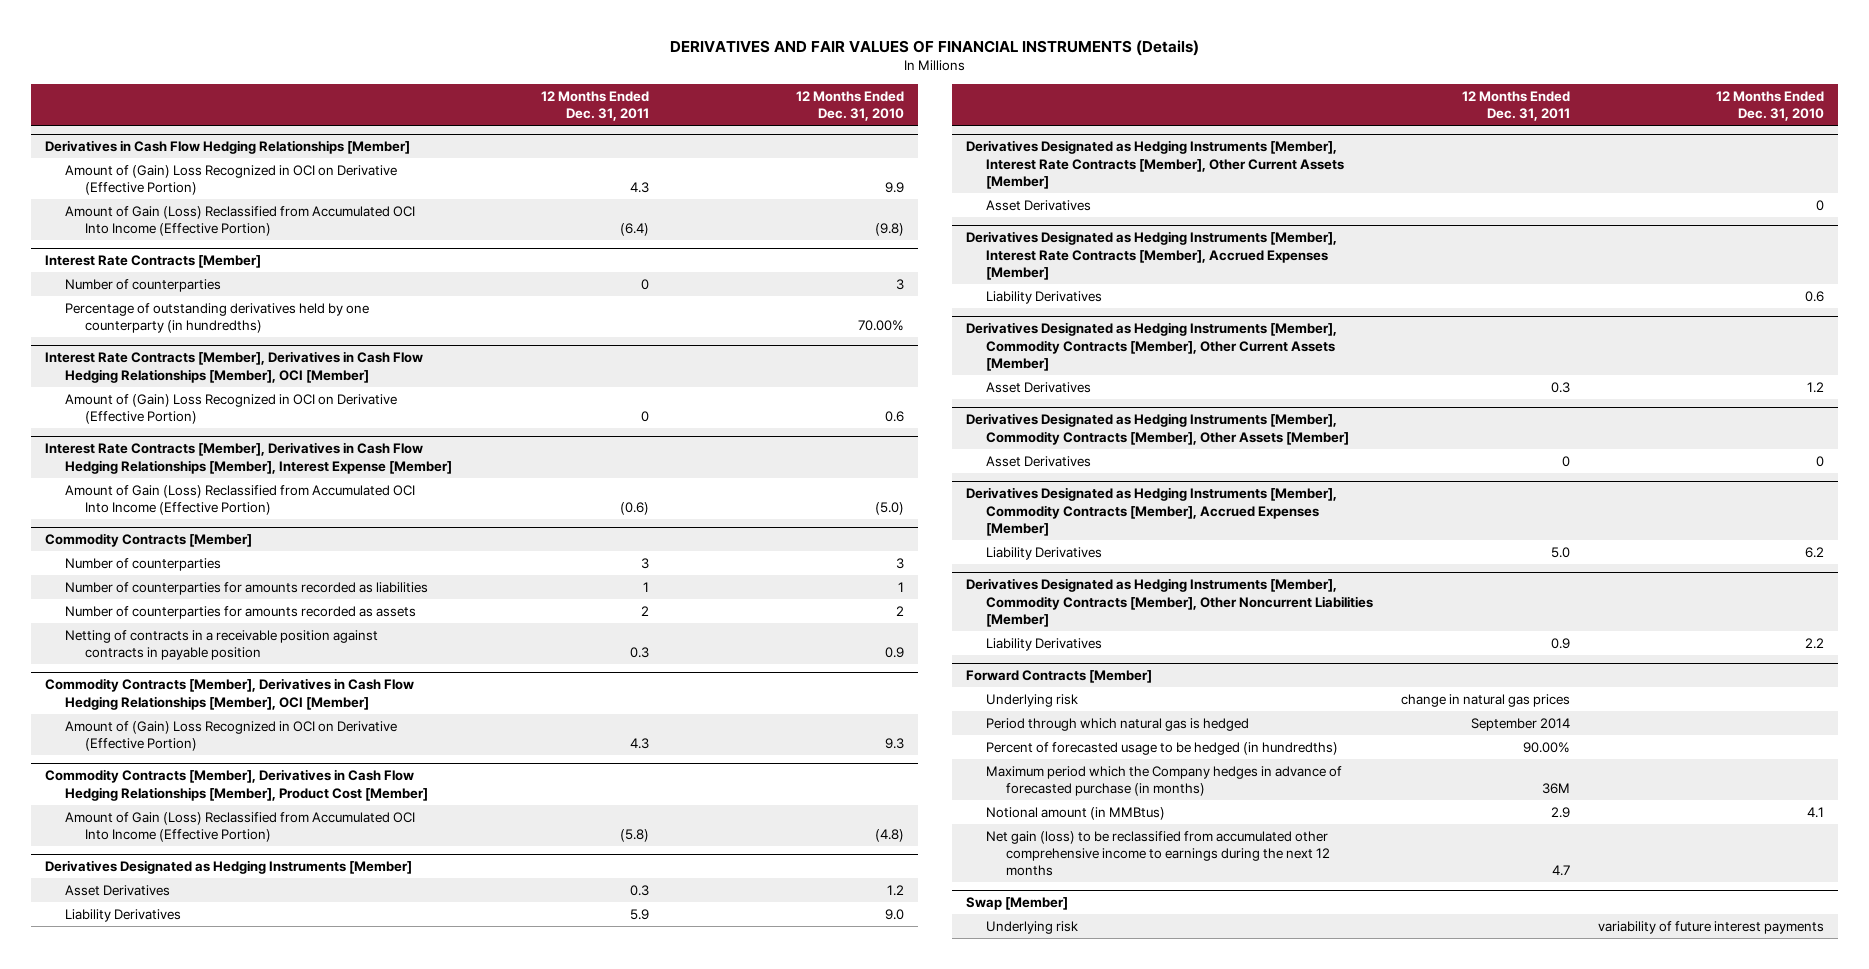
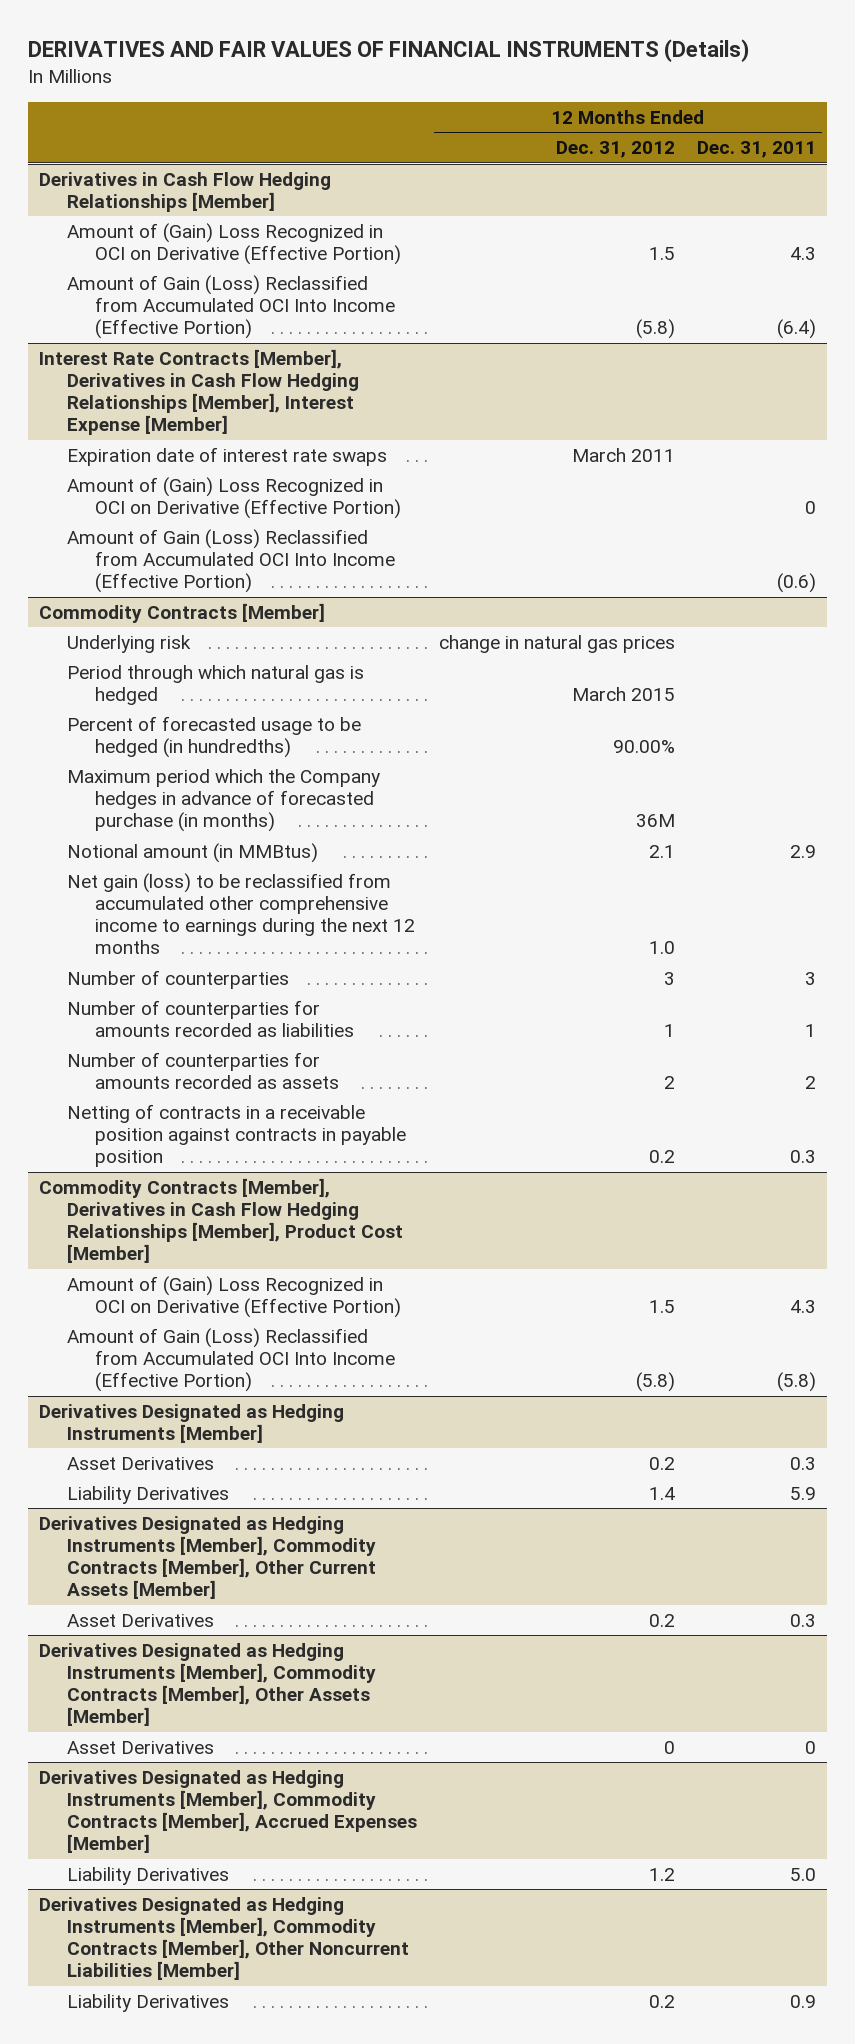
[795,90,904,122] 12 Months Ended Dec. 31, 2010 -> none
none -> [556,141,676,159] Dec. 31, 2012
[45,255,262,269] Interest Rate Contracts [Member] -> none
[65,278,222,292] Number of counterparties -> none
[65,302,370,333] Percentage of outstanding derivatives held by one counterparty (in hundredths) -> none
[45,351,424,383] Interest Rate Contracts [Member], Derivatives in Cash Flow Hedging Relationships [Member], OCI [Member] -> none
[65,393,398,424] Amount of (Gain) Loss Recognized in OCI on Derivative (Effective Portion) -> none
none -> [67,446,388,466] Expiration date of interest rate swaps
none -> [67,476,402,519] Amount of (Gain) Loss Recognized in OCI on Derivative (Effective Portion)
none -> [67,634,192,653] Underlying risk
none -> [67,664,365,705] Period through which natural gas is hedged
none -> [67,715,362,758] Percent of forecasted usage to be hedged (in hundredths)
none -> [67,768,381,833] Maximum period which the Company hedges in advance of forecasted purchase (in months)
none -> [67,842,319,863] Notional amount (in MMBtus)
none -> [67,872,416,955] Net gain (loss) to be reclassified from accumulated other comprehensive income to earnings during the next 12 months
[45,678,415,710] Commodity Contracts [Member], Derivatives in Cash Flow Hedging Relationships [Member], OCI [Member] -> none
[65,720,398,751] Amount of (Gain) Loss Recognized in OCI on Derivative (Effective Portion) -> none
none -> [67,1275,402,1318] Amount of (Gain) Loss Recognized in OCI on Derivative (Effective Portion)
[965,140,1345,189] Derivatives Designated as Hedging Instruments [Member], Interest Rate Contracts [Member], Other Current Assets [Member] -> none
[986,199,1092,211] Asset Derivatives -> none
[965,231,1337,280] Derivatives Designated as Hedging Instruments [Member], Interest Rate Contracts [Member], Accrued Expenses [Member] -> none
[986,290,1103,304] Liability Derivatives -> none
[965,670,1152,684] Forward Contracts [Member] -> none
[986,693,1079,707] Underlying risk -> none
[986,717,1250,731] Period through which natural gas is hedged -> none
[986,741,1339,755] Percent of forecasted usage to be hedged (in hundredths) -> none
[986,765,1343,796] Maximum period which the Company hedges in advance of forecasted purchase (in months) -> none
[986,806,1166,820] Notional amount (in MMBtus) -> none
[986,830,1331,877] Net gain (loss) to be reclassified from accumulated other comprehensive income to earnings during the next 12 months -> none
[965,897,1068,911] Swap [Member] -> none
[986,920,1079,934] Underlying risk -> none

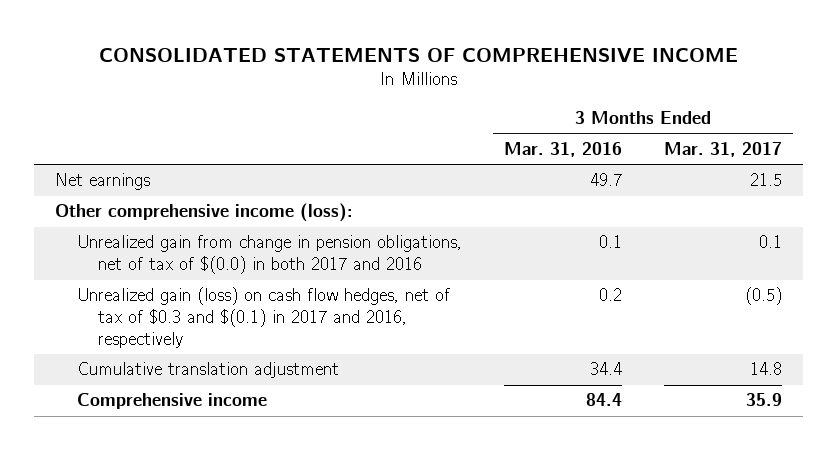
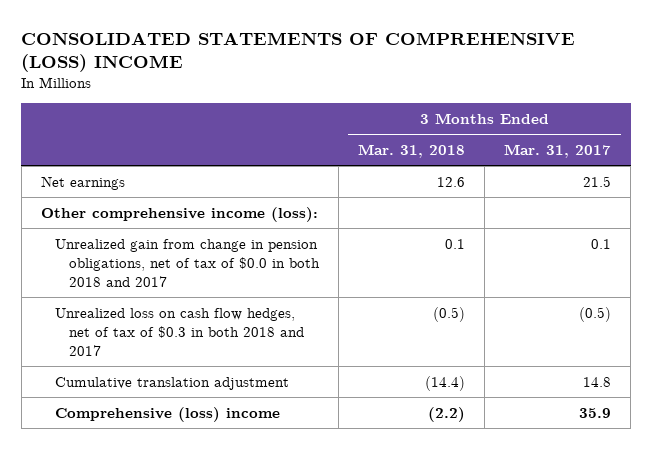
[98,47,738,62] CONSOLIDATED STATEMENTS OF COMPREHENSIVE INCOME -> [21,31,576,73] CONSOLIDATED STATEMENTS OF COMPREHENSIVE (LOSS) INCOME
[504,141,623,157] Mar. 31, 2016 -> none
none -> [358,144,466,159] Mar. 31, 2018
[76,235,462,275] Unrealized gain from change in pension obligations, net of tax of $(0.0) in both 2017 and 2016 -> [55,238,321,287] Unrealized gain from change in pension obligations, net of tax of $0.0 in both 2018 and 2017
[76,287,450,348] Unrealized gain (loss) on cash flow hedges, net of tax of $0.3 and $(0.1) in 2017 and 2016, respectively -> [55,307,305,356] Unrealized loss on cash flow hedges, net of tax of $0.3 in both 2018 and 2017
[76,393,267,410] Comprehensive income -> [55,406,281,422] Comprehensive (loss) income

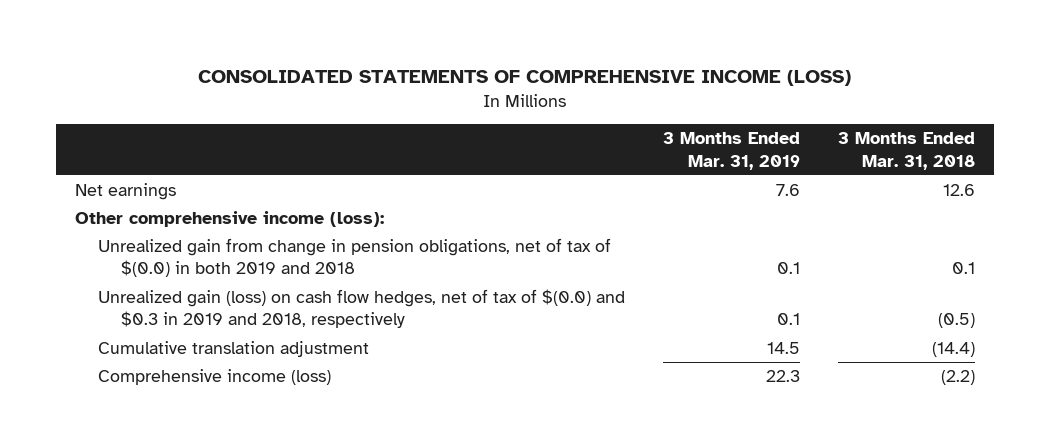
[21,31,576,73] CONSOLIDATED STATEMENTS OF COMPREHENSIVE (LOSS) INCOME -> [197,70,851,87] CONSOLIDATED STATEMENTS OF COMPREHENSIVE INCOME (LOSS)
[504,144,612,159] Mar. 31, 2017 -> none
none -> [662,132,800,170] 3 Months Ended Mar. 31, 2019
[55,238,321,287] Unrealized gain from change in pension obligations, net of tax of $0.0 in both 2018 and 2017 -> [97,237,611,278] Unrealized gain from change in pension obligations, net of tax of $(0.0) in both 2019 and 2018
[55,307,305,356] Unrealized loss on cash flow hedges, net of tax of $0.3 in both 2018 and 2017 -> [97,288,625,329] Unrealized gain (loss) on cash flow hedges, net of tax of $(0.0) and $0.3 in 2019 and 2018, respectively
[55,406,281,422] Comprehensive (loss) income -> [97,368,331,385] Comprehensive income (loss)

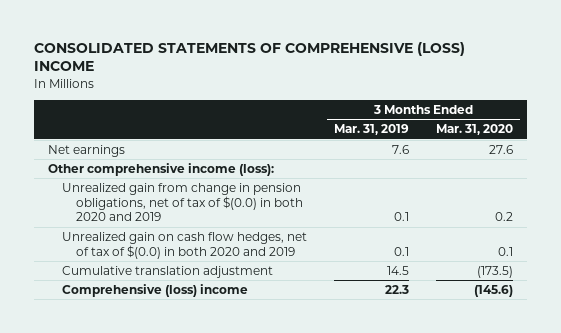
[197,70,851,87] CONSOLIDATED STATEMENTS OF COMPREHENSIVE INCOME (LOSS) -> [33,41,465,72] CONSOLIDATED STATEMENTS OF COMPREHENSIVE (LOSS) INCOME
[837,132,975,170] 3 Months Ended Mar. 31, 2018 -> none
none -> [436,124,514,136] Mar. 31, 2020
[97,237,611,278] Unrealized gain from change in pension obligations, net of tax of $(0.0) in both 2019 and 2018 -> [61,182,303,222] Unrealized gain from change in pension obligations, net of tax of $(0.0) in both 2020 and 2019
[97,288,625,329] Unrealized gain (loss) on cash flow hedges, net of tax of $(0.0) and $0.3 in 2019 and 2018, respectively -> [61,231,307,259] Unrealized gain on cash flow hedges, net of tax of $(0.0) in both 2020 and 2019
[97,368,331,385] Comprehensive income (loss) -> [61,283,248,297] Comprehensive (loss) income

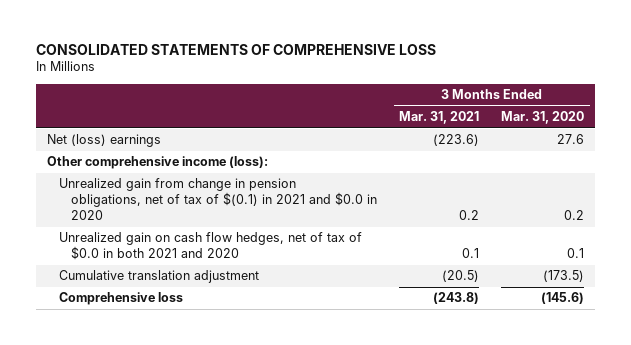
[33,41,465,72] CONSOLIDATED STATEMENTS OF COMPREHENSIVE (LOSS) INCOME -> [35,43,436,55] CONSOLIDATED STATEMENTS OF COMPREHENSIVE LOSS
[334,124,410,136] Mar. 31, 2019 -> none
none -> [399,111,480,125] Mar. 31, 2021
[47,144,125,157] Net earnings -> [46,134,161,148] Net (loss) earnings
[61,182,303,222] Unrealized gain from change in pension obligations, net of tax of $(0.0) in both 2020 and 2019 -> [58,178,378,221] Unrealized gain from change in pension obligations, net of tax of $(0.1) in 2021 and $0.0 in 2020
[61,231,307,259] Unrealized gain on cash flow hedges, net of tax of $(0.0) in both 2020 and 2019 -> [58,232,362,261] Unrealized gain on cash flow hedges, net of tax of $0.0 in both 2021 and 2020
[61,283,248,297] Comprehensive (loss) income -> [58,292,183,306] Comprehensive loss

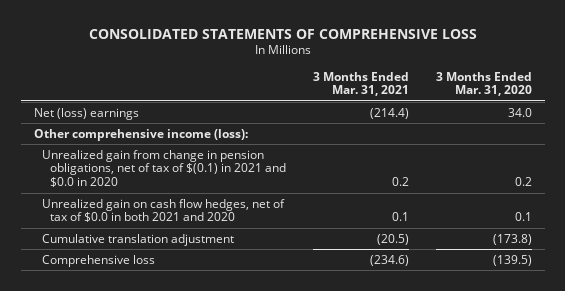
[433,134,480,147] (223.6) -> [369,107,409,119] (214.4)
[557,134,585,145] 27.6 -> [507,107,532,117] 34.0
[543,270,585,283] (173.5) -> [492,233,532,245] (173.8)
[433,292,480,305] (243.8) -> [369,254,409,266] (234.6)
[541,292,585,305] (145.6) -> [492,254,532,266] (139.5)

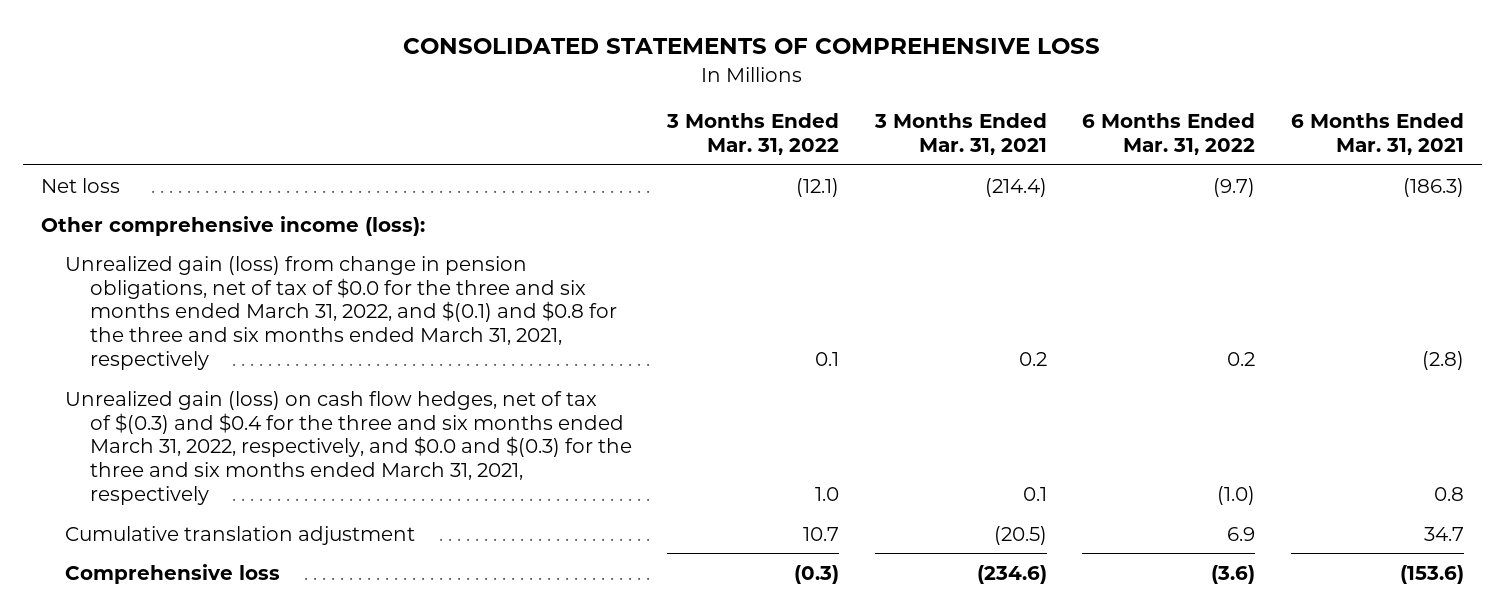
[435,71,532,97] 3 Months Ended Mar. 31, 2020 -> none
none -> [666,113,840,156] 3 Months Ended Mar. 31, 2022
none -> [1082,113,1256,156] 6 Months Ended Mar. 31, 2022
none -> [1290,113,1464,156] 6 Months Ended Mar. 31, 2021
[33,107,139,120] Net (loss) earnings -> [40,177,120,193] Net loss
[42,149,287,188] Unrealized gain from change in pension obligations, net of tax of $(0.1) in 2021 and $0.0 in 2020 -> [65,255,617,371] Unrealized gain (loss) from change in pension obligations, net of tax of $0.0 for the three and six months ended March 31, 2022, and $(0.1) and $0.8 for the three and six months ended March 31, 2021, respectively
[42,198,286,223] Unrealized gain on cash flow hedges, net of tax of $0.0 in both 2021 and 2020 -> [65,390,632,506] Unrealized gain (loss) on cash flow hedges, net of tax of $(0.3) and $0.4 for the three and six months ended March 31, 2022, respectively, and $0.0 and $(0.3) for the three and six months ended March 31, 2021, respectively

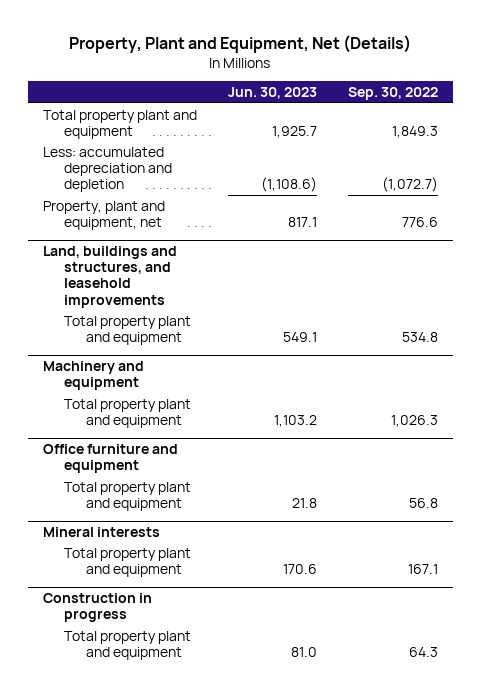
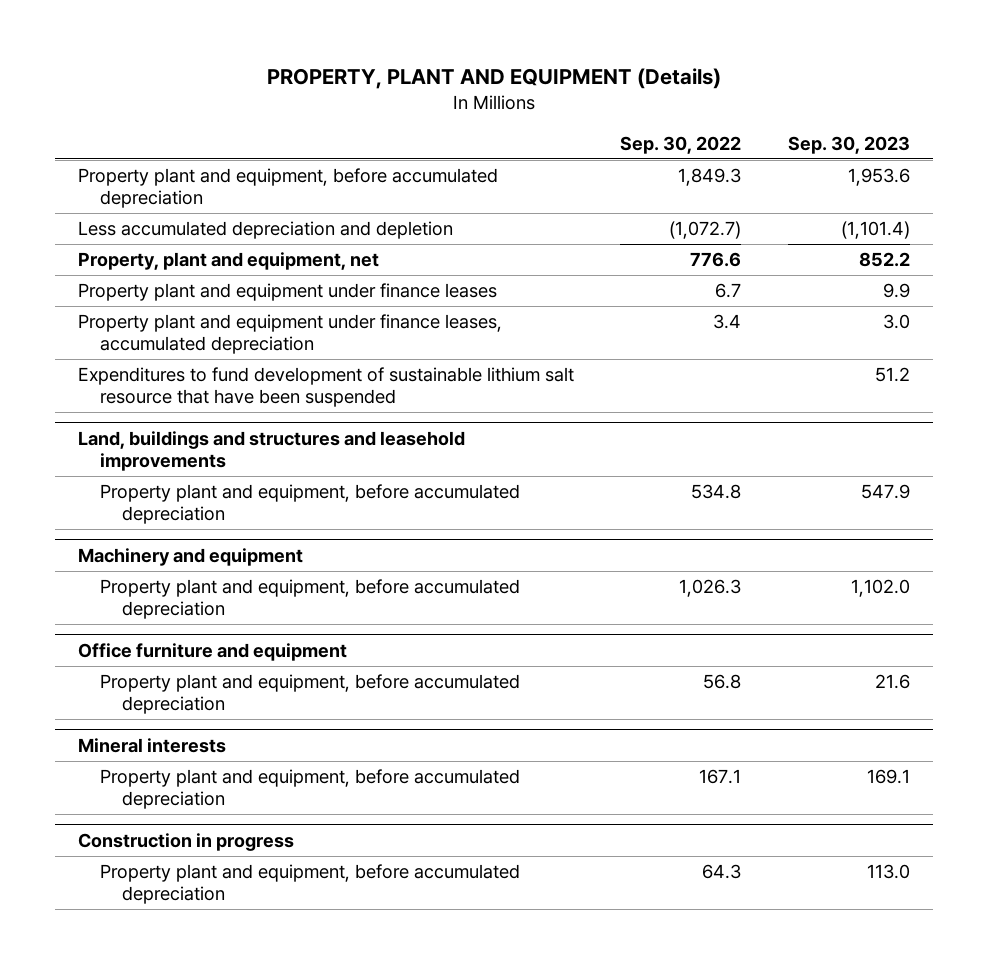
[69,35,412,54] Property, Plant and Equipment, Net (Details) -> [266,67,721,89] PROPERTY, PLANT AND EQUIPMENT (Details)
[227,87,317,100] Jun. 30, 2023 -> none
none -> [787,135,910,154] Sep. 30, 2023
[43,109,198,139] Total property plant and equipment -> [78,168,499,208] Property plant and equipment, before accumulated depreciation
[43,146,173,193] Less: accumulated depreciation and depletion -> [78,221,454,240] Less accumulated depreciation and depletion
none -> [78,283,498,302] Property plant and equipment under finance leases
none -> [78,314,503,354] Property plant and equipment under finance leases, accumulated depreciation
none -> [78,367,575,407] Expenditures to fund development of sustainable lithium salt resource that have been suspended
[43,245,178,308] Land, buildings and structures, and leasehold improvements -> [78,431,466,471] Land, buildings and structures and leasehold improvements
[64,315,192,345] Total property plant and equipment -> [100,484,521,524] Property plant and equipment, before accumulated depreciation
[64,398,192,428] Total property plant and equipment -> [100,579,521,619] Property plant and equipment, before accumulated depreciation
[64,481,192,511] Total property plant and equipment -> [100,674,521,714] Property plant and equipment, before accumulated depreciation
[64,547,192,577] Total property plant and equipment -> [100,769,521,809] Property plant and equipment, before accumulated depreciation
[64,630,192,660] Total property plant and equipment -> [100,864,521,904] Property plant and equipment, before accumulated depreciation

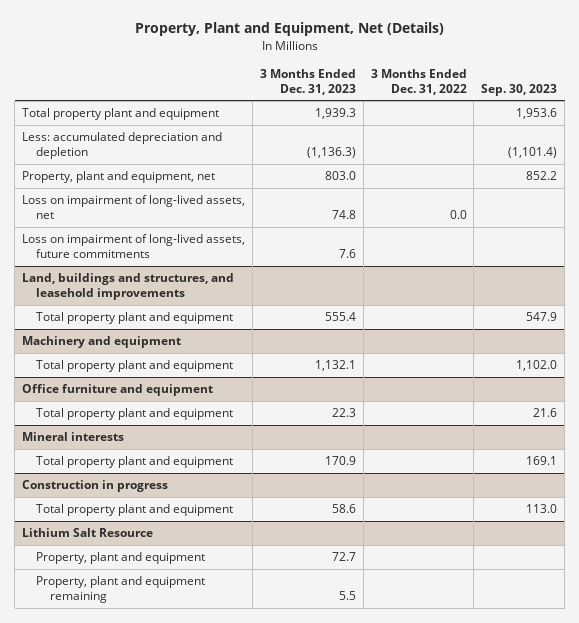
[266,67,721,89] PROPERTY, PLANT AND EQUIPMENT (Details) -> [134,22,444,37] Property, Plant and Equipment, Net (Details)
[620,135,742,154] Sep. 30, 2022 -> none
none -> [259,68,356,95] 3 Months Ended Dec. 31, 2023
none -> [370,68,467,95] 3 Months Ended Dec. 31, 2022
[78,168,499,208] Property plant and equipment, before accumulated depreciation -> [22,108,220,121] Total property plant and equipment
[78,221,454,240] Less accumulated depreciation and depletion -> [22,132,223,160] Less: accumulated depreciation and depletion
[78,283,498,302] Property plant and equipment under finance leases -> none
[78,314,503,354] Property plant and equipment under finance leases, accumulated depreciation -> none
[78,367,575,407] Expenditures to fund development of sustainable lithium salt resource that have been suspended -> none
none -> [22,195,246,220] Loss on impairment of long-lived assets, net
none -> [22,234,246,259] Loss on impairment of long-lived assets, future commitments
[78,431,466,471] Land, buildings and structures and leasehold improvements -> [22,273,235,301] Land, buildings and structures, and leasehold improvements
[100,484,521,524] Property plant and equipment, before accumulated depreciation -> [36,312,234,325] Total property plant and equipment
[100,579,521,619] Property plant and equipment, before accumulated depreciation -> [36,360,234,373] Total property plant and equipment
[100,674,521,714] Property plant and equipment, before accumulated depreciation -> [36,408,234,421] Total property plant and equipment
[100,769,521,809] Property plant and equipment, before accumulated depreciation -> [36,456,234,469] Total property plant and equipment
[100,864,521,904] Property plant and equipment, before accumulated depreciation -> [36,504,234,517] Total property plant and equipment
none -> [22,528,154,538] Lithium Salt Resource
none -> [36,552,206,565] Property, plant and equipment
none -> [36,576,206,604] Property, plant and equipment remaining

